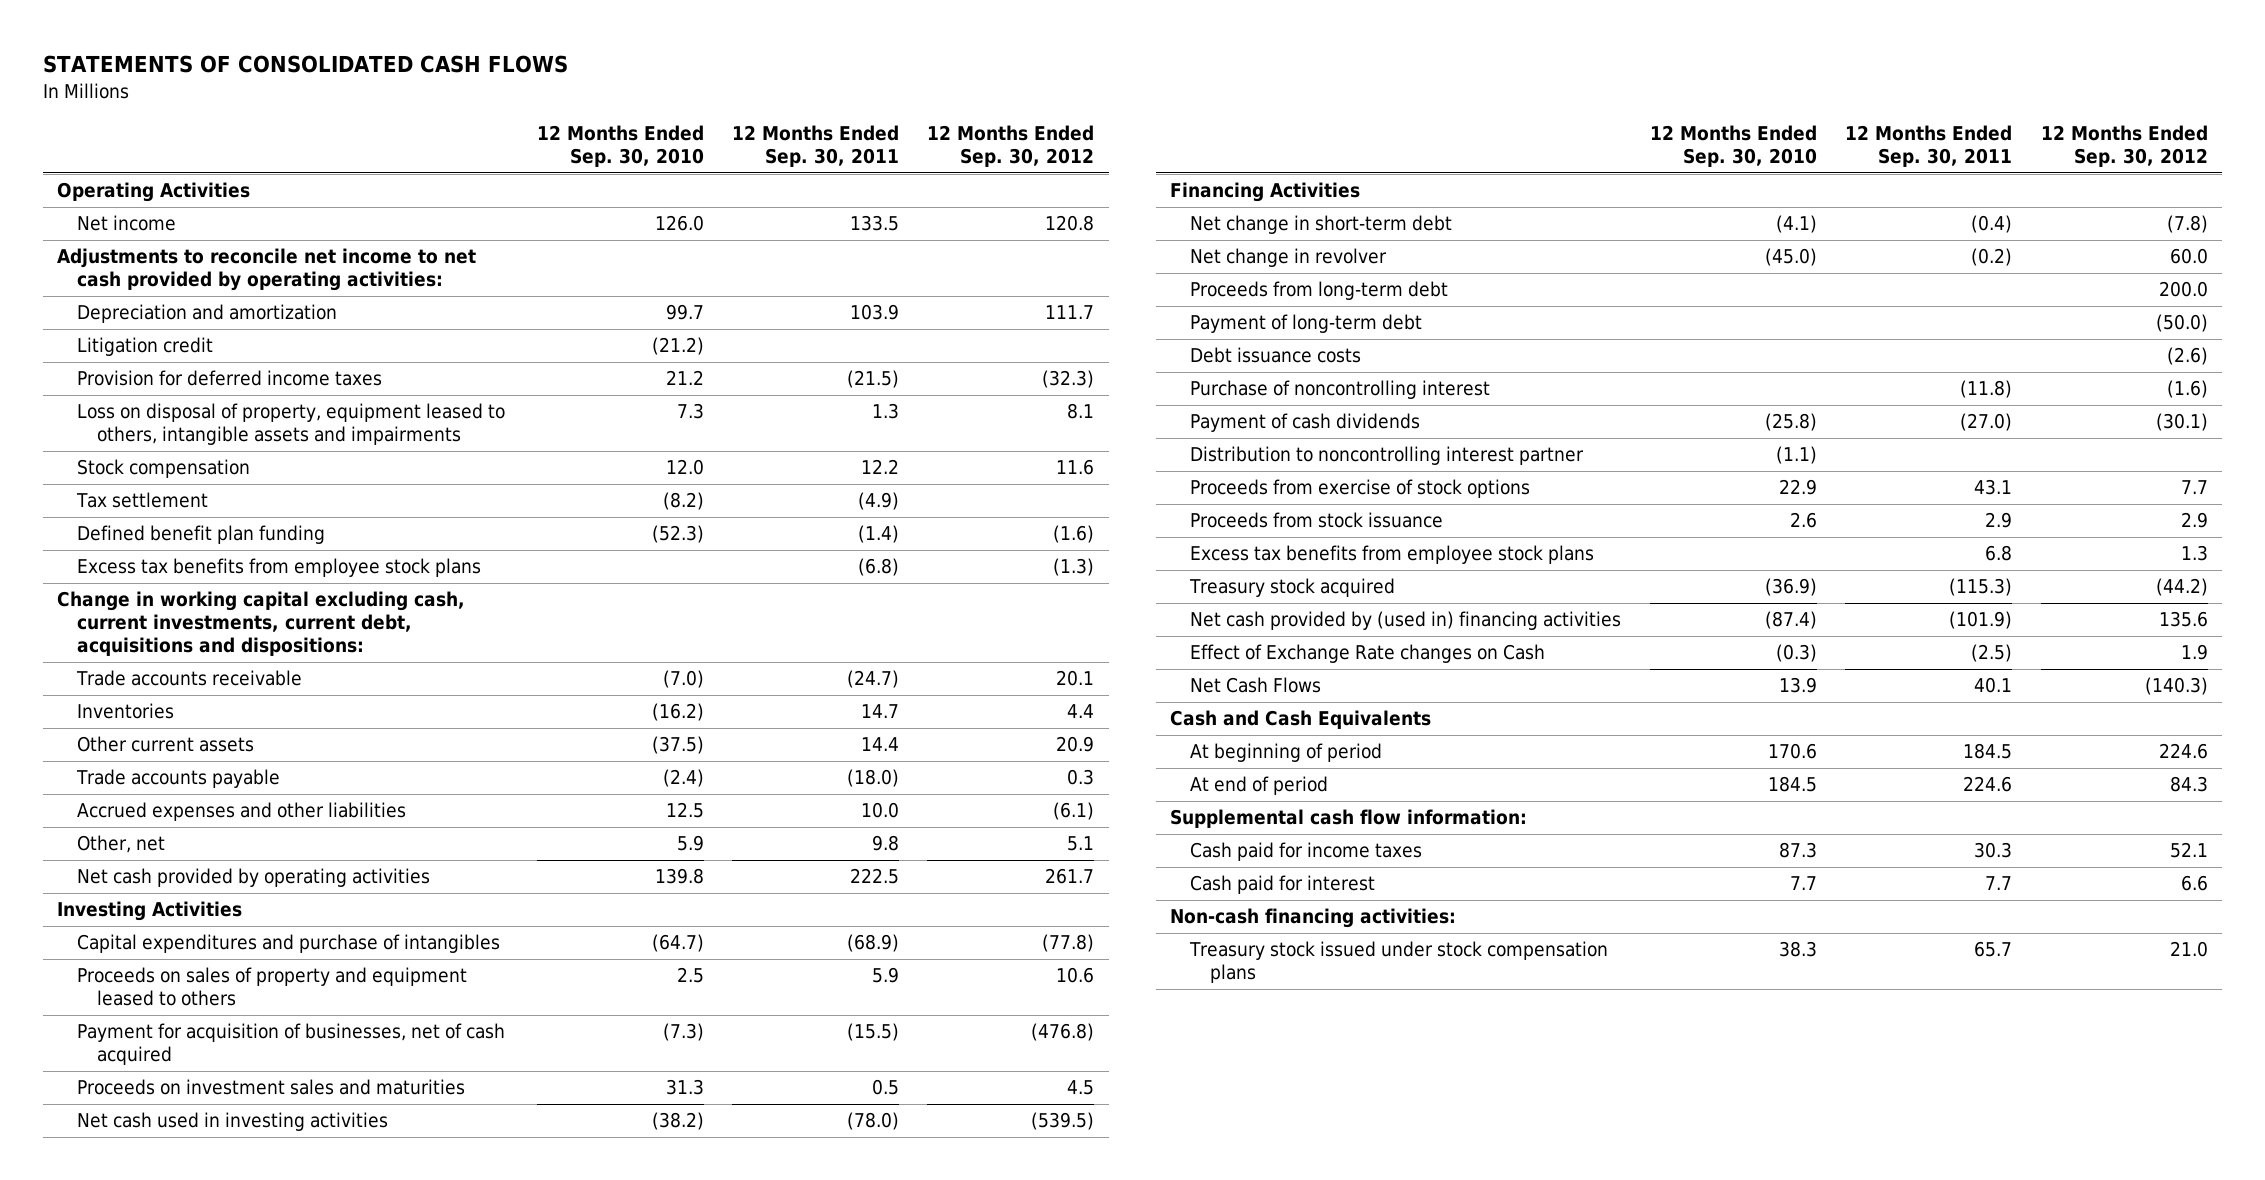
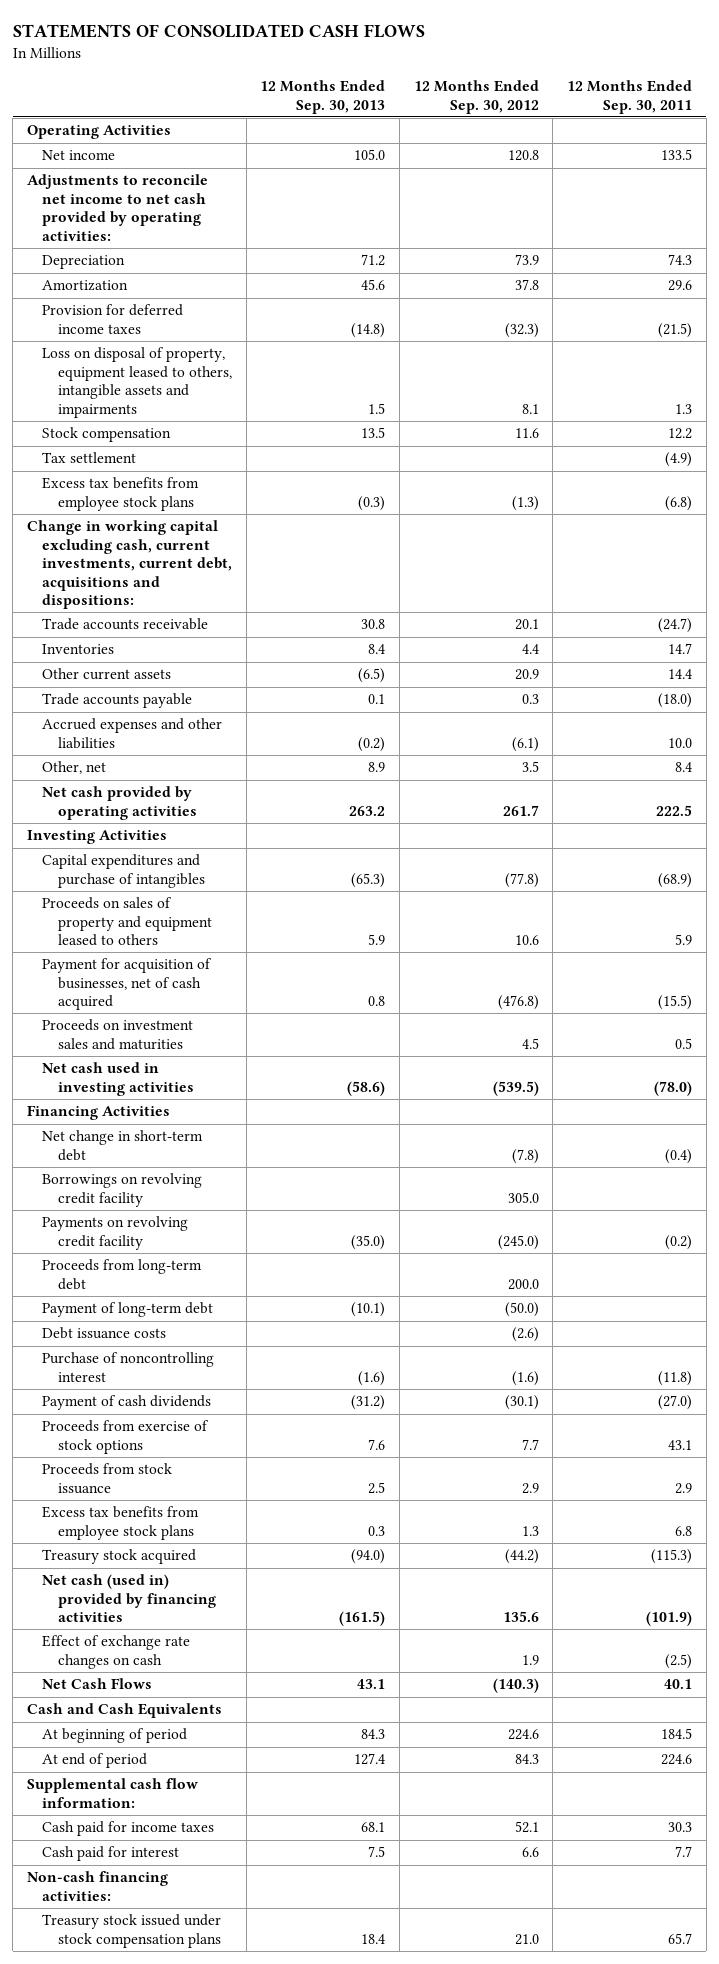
[536,125,704,168] 12 Months Ended Sep. 30, 2010 -> none
none -> [260,80,386,114] 12 Months Ended Sep. 30, 2013
[77,304,338,324] Depreciation and amortization -> none
[77,337,214,357] Litigation credit -> none
none -> [42,255,126,270] Depreciation
none -> [42,280,129,292] Amortization
[77,525,326,545] Defined benefit plan funding -> none
[872,835,900,852] 9.8 -> [674,762,692,773] 8.4
[1067,836,1095,852] 5.1 -> [521,761,539,773] 3.5
[1190,248,1388,268] Net change in revolver -> none
none -> [42,1173,203,1207] Borrowings on revolving credit facility
none -> [42,1216,189,1250] Payments on revolving credit facility
[1190,446,1585,466] Distribution to noncontrolling interest partner -> none
[1190,611,1622,631] Net cash provided by (used in) financing activities -> [42,1574,216,1623] Net cash (used in) provided by financing activities
[1190,644,1546,664] Effect of Exchange Rate changes on Cash -> [42,1635,191,1669] Effect of exchange rate changes on cash

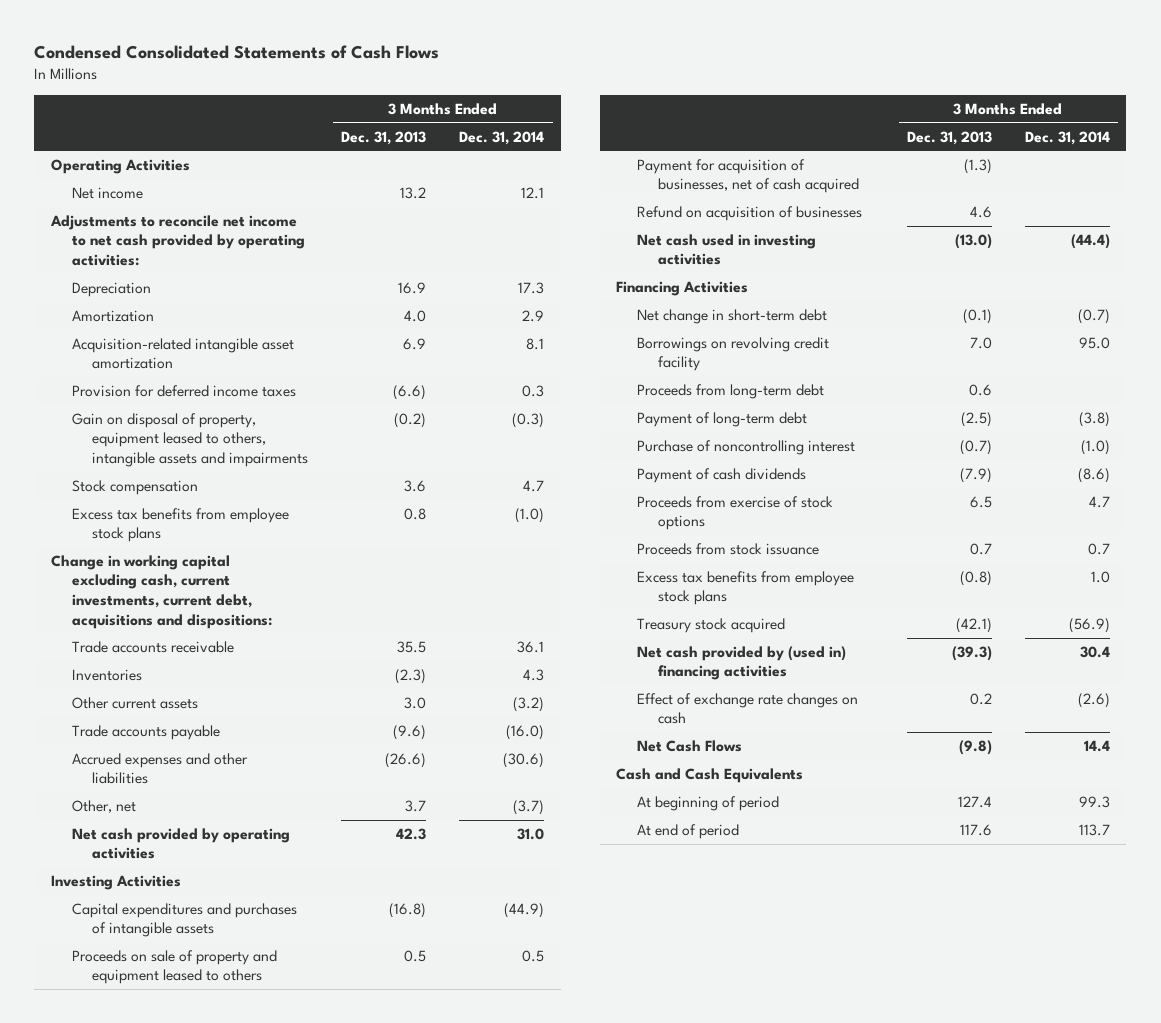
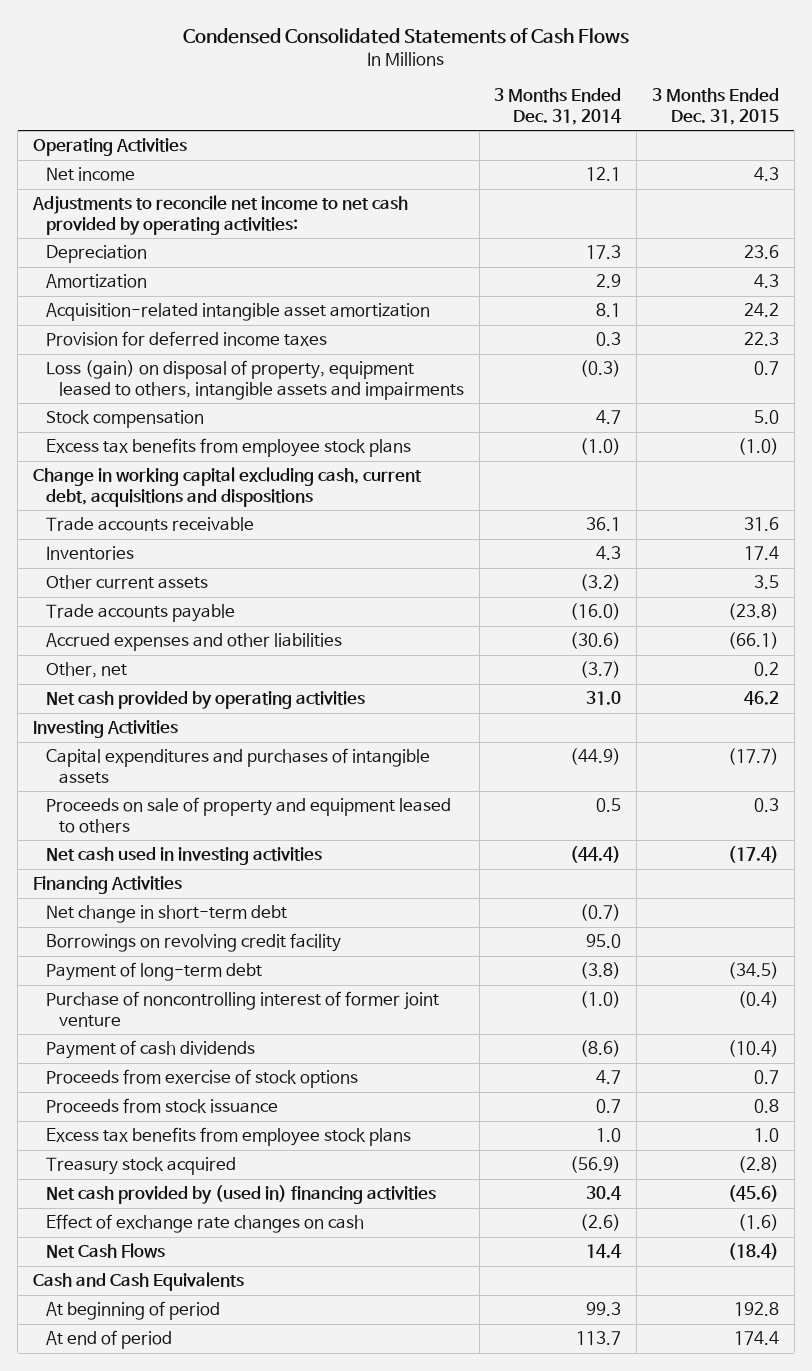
[341,130,427,145] Dec. 31, 2013 -> none
none -> [652,88,780,126] 3 Months Ended Dec. 31, 2015
[71,412,309,468] Gain on disposal of property, equipment leased to others, intangible assets and impairments -> [45,360,464,400] Loss (gain) on disposal of property, equipment leased to others, intangible assets and impairments
[50,554,272,629] Change in working capital excluding cash, current investments, current debt, acquisitions and dispositions: -> [33,467,423,507] Change in working capital excluding cash, current debt, acquisitions and dispositions
[637,158,859,194] Payment for acquisition of businesses, net of cash acquired -> none
[637,205,863,221] Refund on acquisition of businesses -> none
[637,383,825,399] Proceeds from long-term debt -> none
[637,439,856,455] Purchase of noncontrolling interest -> [45,991,439,1027] Purchase of noncontrolling interest of former joint venture

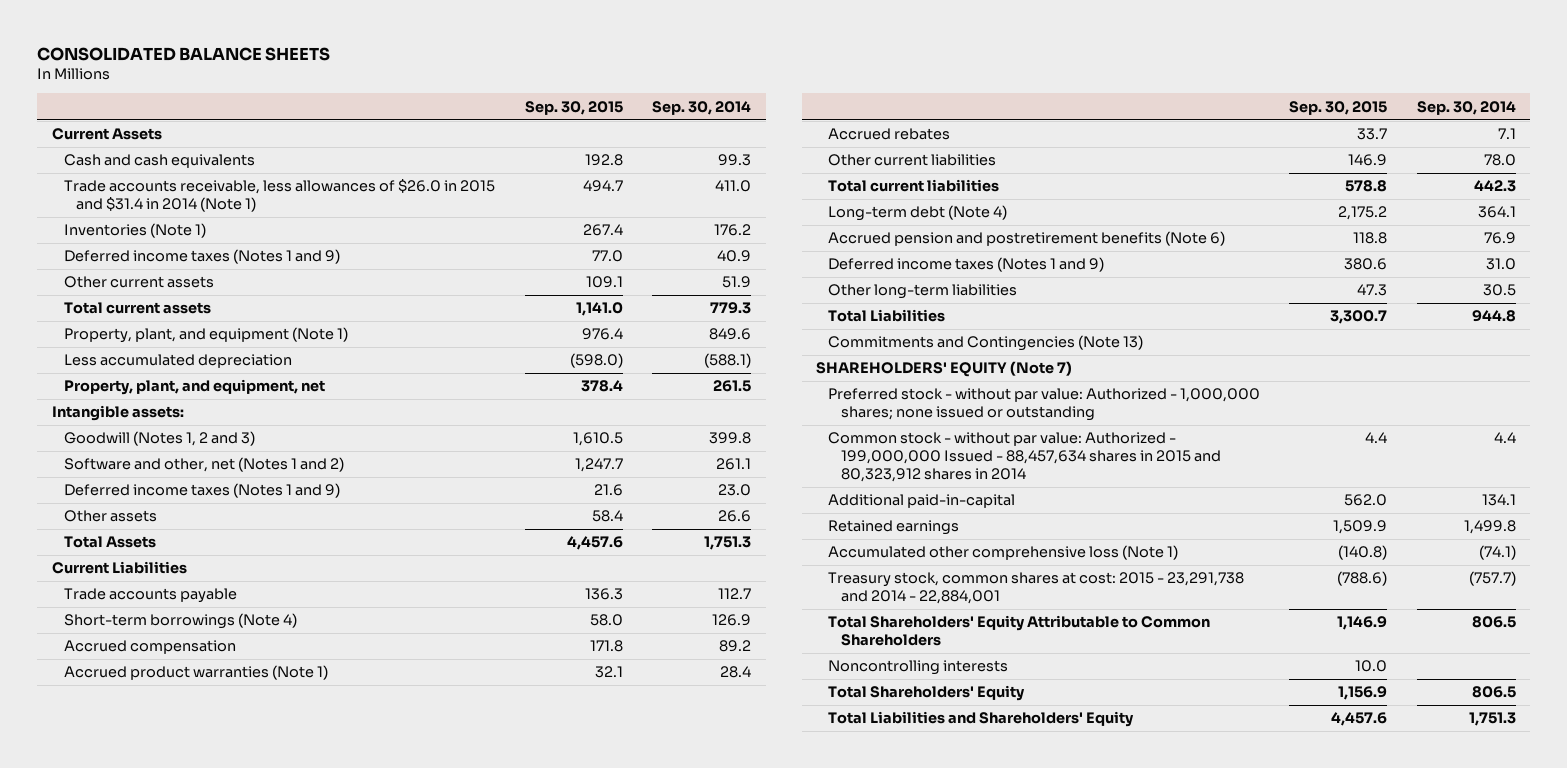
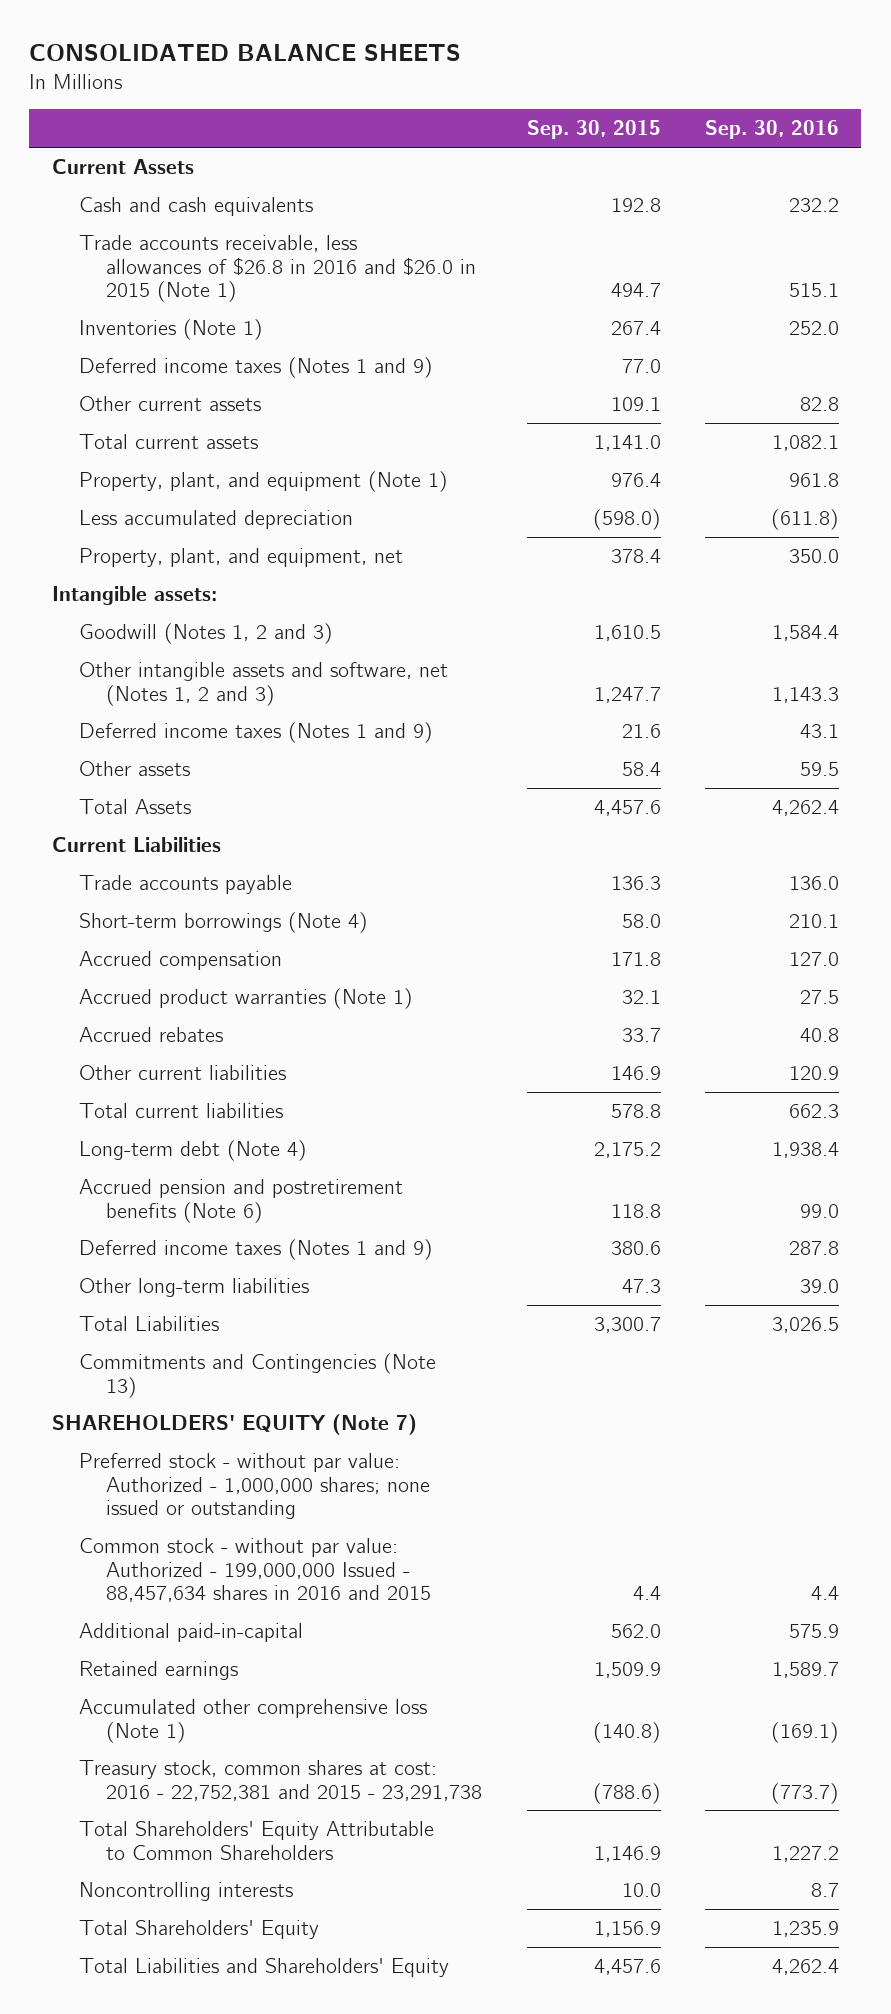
[652,100,752,115] Sep. 30, 2014 -> none
none -> [705,120,840,140] Sep. 30, 2016
[64,179,496,213] Trade accounts receivable, less allowances of $26.0 in 2015 and $31.4 in 2014 (Note 1) -> [79,234,477,303] Trade accounts receivable, less allowances of $26.8 in 2016 and $26.0 in 2015 (Note 1)
[64,457,345,473] Software and other, net (Notes 1 and 2) -> [79,661,449,706] Other intangible assets and software, net (Notes 1, 2 and 3)
[828,432,1221,482] Common stock - without par value: Authorized - 199,000,000 Issued - 88,457,634 shares in 2015 and 80,323,912 shares in 2014 -> [79,1537,432,1603] Common stock - without par value: Authorized - 199,000,000 Issued - 88,457,634 shares in 2016 and 2015
[828,572,1245,605] Treasury stock, common shares at cost: 2015 - 23,291,738 and 2014 - 22,884,001 -> [79,1759,483,1801] Treasury stock, common shares at cost: 2016 - 22,752,381 and 2015 - 23,291,738

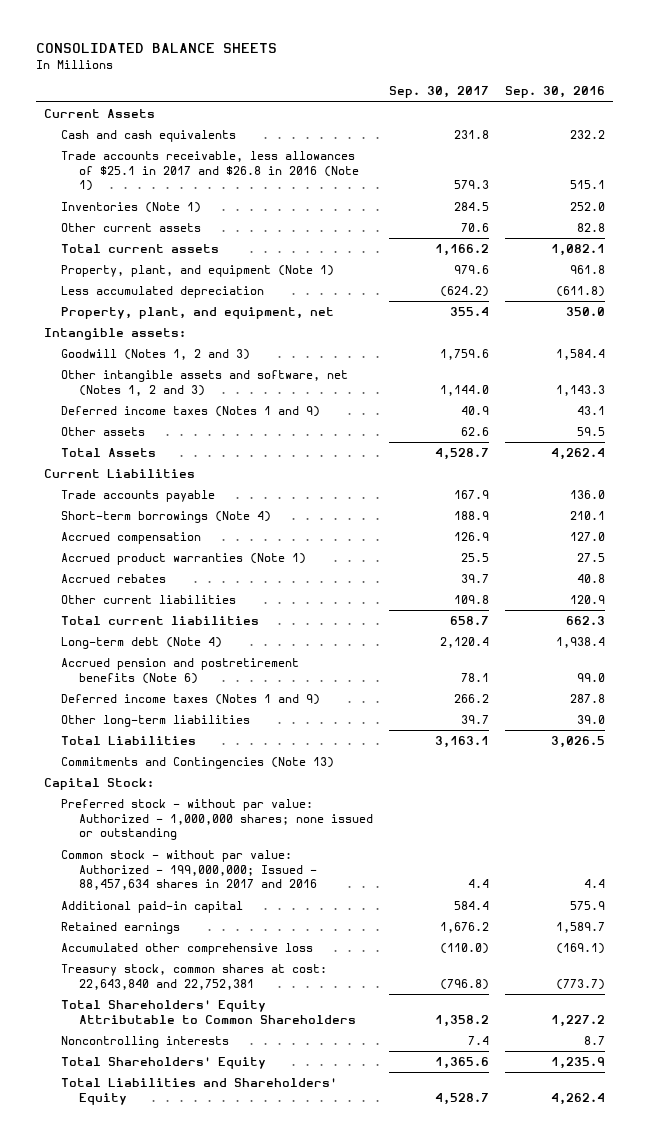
[526,120,661,140] Sep. 30, 2015 -> none
none -> [389,86,490,99] Sep. 30, 2017
[79,234,477,303] Trade accounts receivable, less allowances of $26.8 in 2016 and $26.0 in 2015 (Note 1) -> [61,151,360,192] Trade accounts receivable, less allowances of $25.1 in 2017 and $26.8 in 2016 (Note 1)
[79,356,434,378] Deferred income taxes (Notes 1 and 9) -> none
[51,1413,417,1435] SHAREHOLDERS' EQUITY (Note 7) -> none
none -> [43,778,154,791] Capital Stock:
[79,1537,432,1603] Common stock - without par value: Authorized - 199,000,000 Issued - 88,457,634 shares in 2016 and 2015 -> [61,850,318,891] Common stock - without par value: Authorized - 199,000,000; Issued - 88,457,634 shares in 2017 and 2016
[79,1622,304,1642] Additional paid-in-capital -> [61,901,244,914] Additional paid-in capital
[79,1698,428,1743] Accumulated other comprehensive loss (Note 1) -> [61,943,314,956] Accumulated other comprehensive loss
[79,1759,483,1801] Treasury stock, common shares at cost: 2016 - 22,752,381 and 2015 - 23,291,738 -> [61,964,328,990] Treasury stock, common shares at cost: 22,643,840 and 22,752,381

